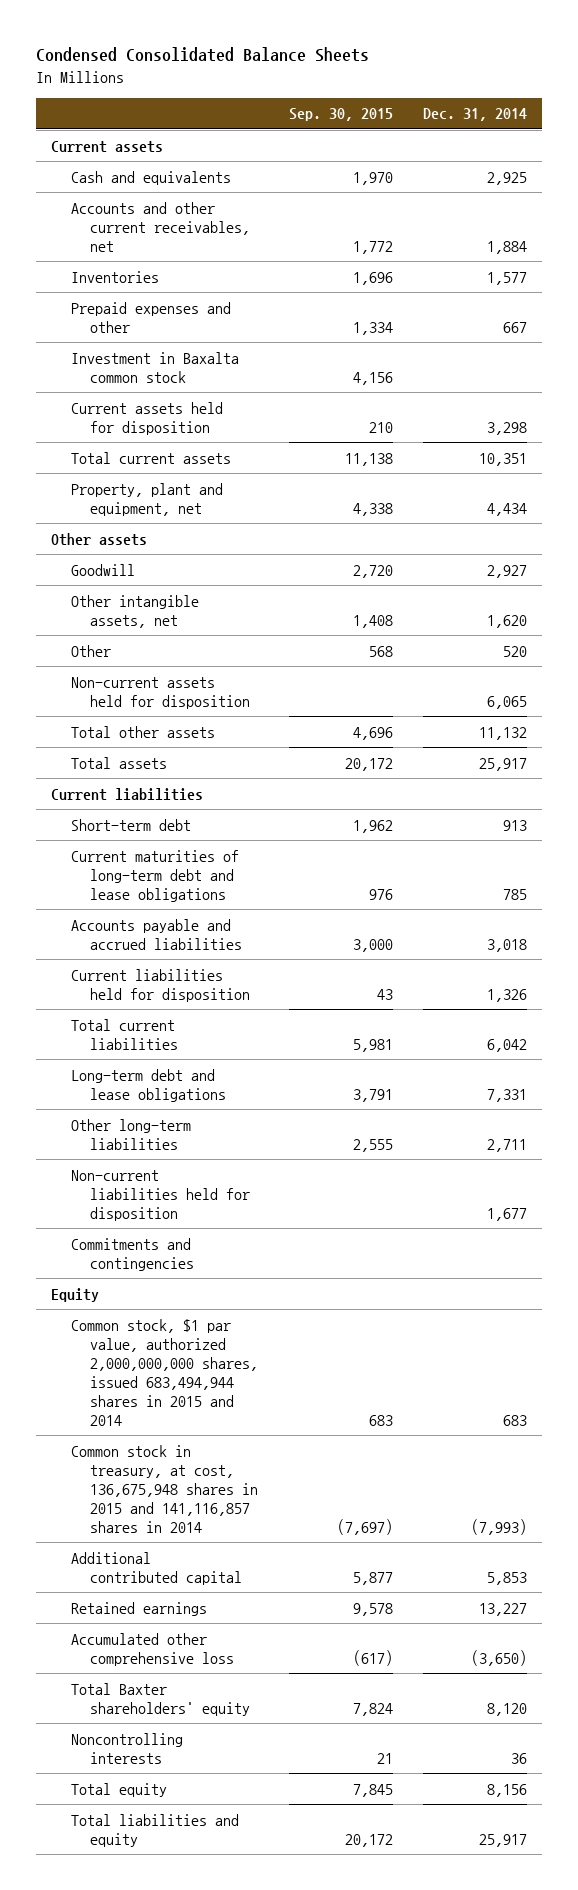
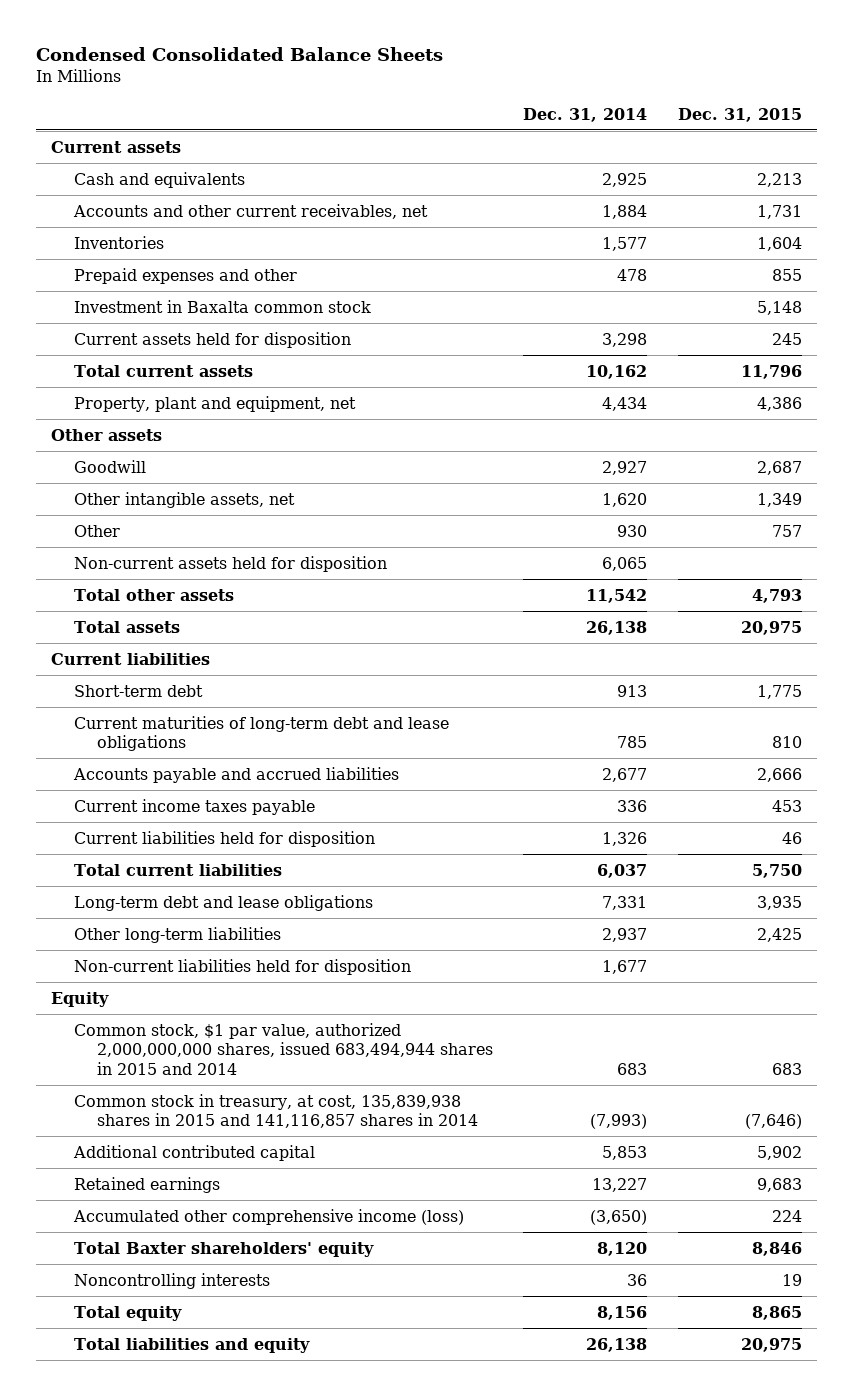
[288,108,393,122] Sep. 30, 2015 -> none
none -> [677,107,802,122] Dec. 31, 2015
[502,321,527,333] 667 -> [617,268,648,281] 478
[478,452,527,466] 10,351 -> [586,364,648,379] 10,162
[502,645,527,657] 520 -> [617,524,648,537] 930
[478,726,527,740] 11,132 -> [586,588,648,603] 11,542
[478,757,527,771] 25,917 -> [586,620,648,635] 26,138
[486,938,527,952] 3,018 -> [602,767,648,782] 2,677
none -> [74,798,316,815] Current income taxes payable
[486,1038,527,1052] 6,042 -> [597,863,648,878] 6,037
[486,1138,527,1152] 2,711 -> [602,927,648,942] 2,937
[70,1237,195,1271] Commitments and contingencies -> none
[70,1444,259,1533] Common stock in treasury, at cost, 136,675,948 shares in 2015 and 141,116,857 shares in 2014 -> [74,1093,479,1129] Common stock in treasury, at cost, 135,839,938 shares in 2015 and 141,116,857 shares in 2014
[70,1632,235,1666] Accumulated other comprehensive loss -> [73,1208,465,1225] Accumulated other comprehensive income (loss)
[478,1833,527,1847] 25,917 -> [586,1337,648,1352] 26,138

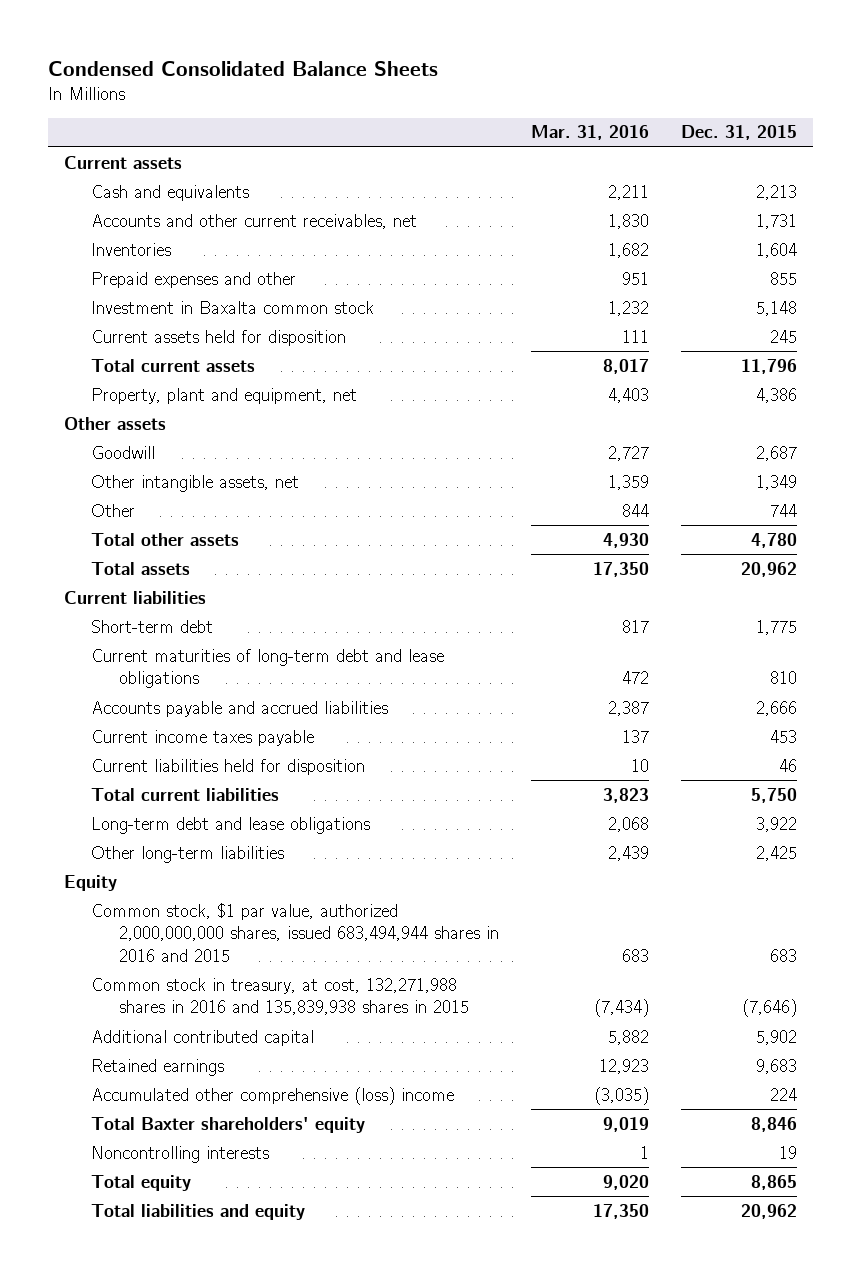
[523,107,648,122] Dec. 31, 2014 -> none
none -> [530,125,649,141] Mar. 31, 2016
[74,555,388,572] Non-current assets held for disposition -> none
[771,524,802,537] 757 -> [770,503,798,517] 744
[751,588,802,603] 4,793 -> [751,532,798,548] 4,780
[740,620,802,635] 20,975 -> [741,561,798,577] 20,962
[756,895,802,910] 3,935 -> [756,816,798,832] 3,922
[74,958,412,975] Non-current liabilities held for disposition -> none
[74,1022,494,1076] Common stock, $1 par value, authorized 2,000,000,000 shares, issued 683,494,944 shares in 2015 and 2014 -> [91,902,499,963] Common stock, $1 par value, authorized 2,000,000,000 shares, issued 683,494,944 shares in 2016 and 2015
[74,1093,479,1129] Common stock in treasury, at cost, 135,839,938 shares in 2015 and 141,116,857 shares in 2014 -> [91,977,469,1016] Common stock in treasury, at cost, 132,271,988 shares in 2016 and 135,839,938 shares in 2015
[73,1208,465,1225] Accumulated other comprehensive income (loss) -> [91,1086,455,1105] Accumulated other comprehensive (loss) income
[740,1337,802,1352] 20,975 -> [741,1203,798,1219] 20,962

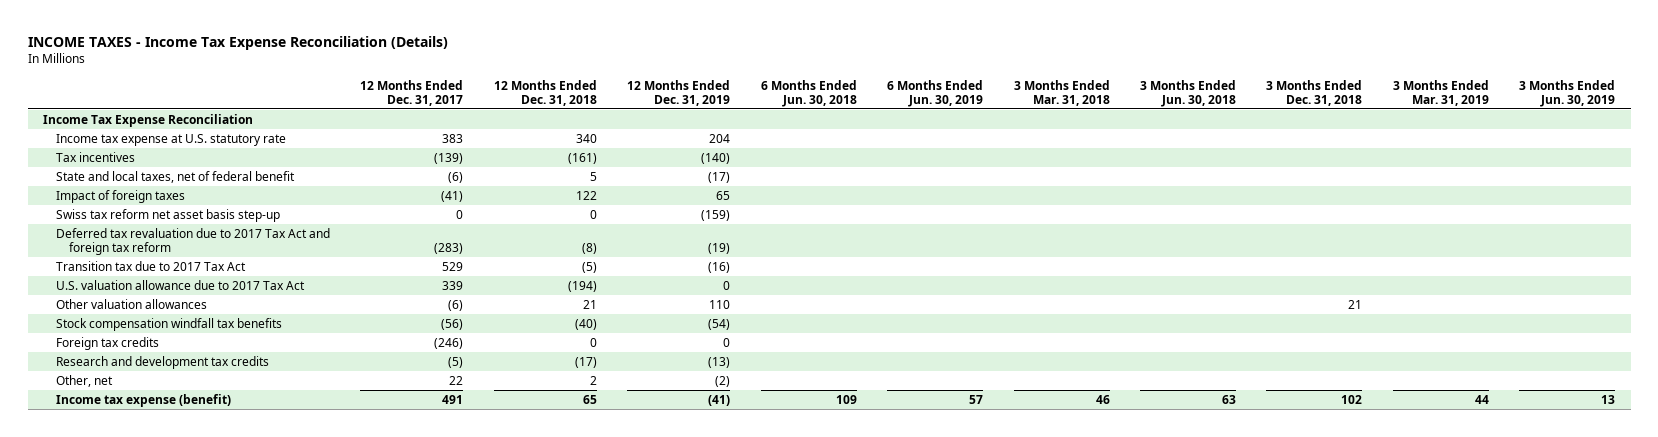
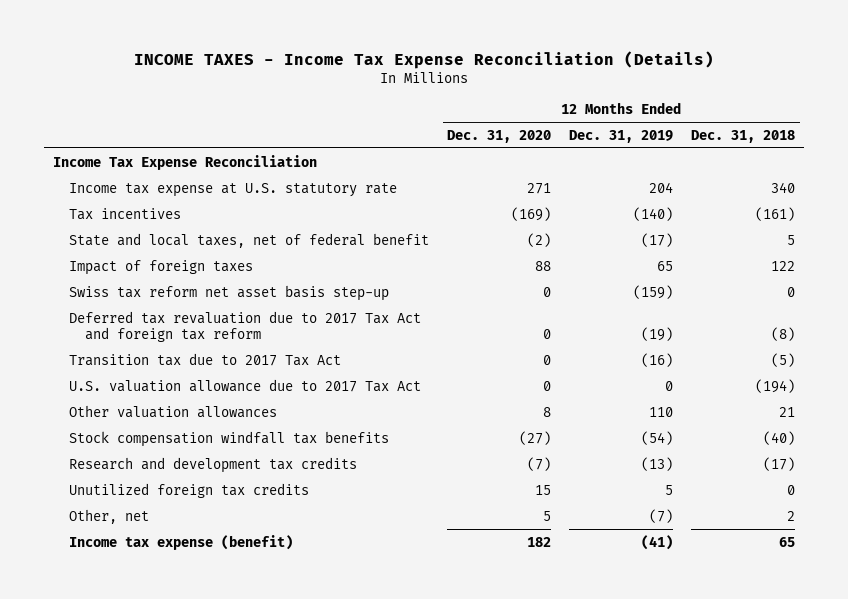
[360,79,464,106] 12 Months Ended Dec. 31, 2017 -> none
[760,79,857,107] 6 Months Ended Jun. 30, 2018 -> none
[887,79,984,107] 6 Months Ended Jun. 30, 2019 -> none
[1013,79,1110,106] 3 Months Ended Mar. 31, 2018 -> none
[1140,79,1237,107] 3 Months Ended Jun. 30, 2018 -> none
[1266,79,1363,106] 3 Months Ended Dec. 31, 2018 -> none
[1392,79,1489,106] 3 Months Ended Mar. 31, 2019 -> none
[1519,79,1616,107] 3 Months Ended Jun. 30, 2019 -> none
none -> [447,129,552,143] Dec. 31, 2020
[55,336,159,350] Foreign tax credits -> none
none -> [69,482,310,498] Unutilized foreign tax credits
[715,375,731,387] (2) -> [649,508,674,523] (7)

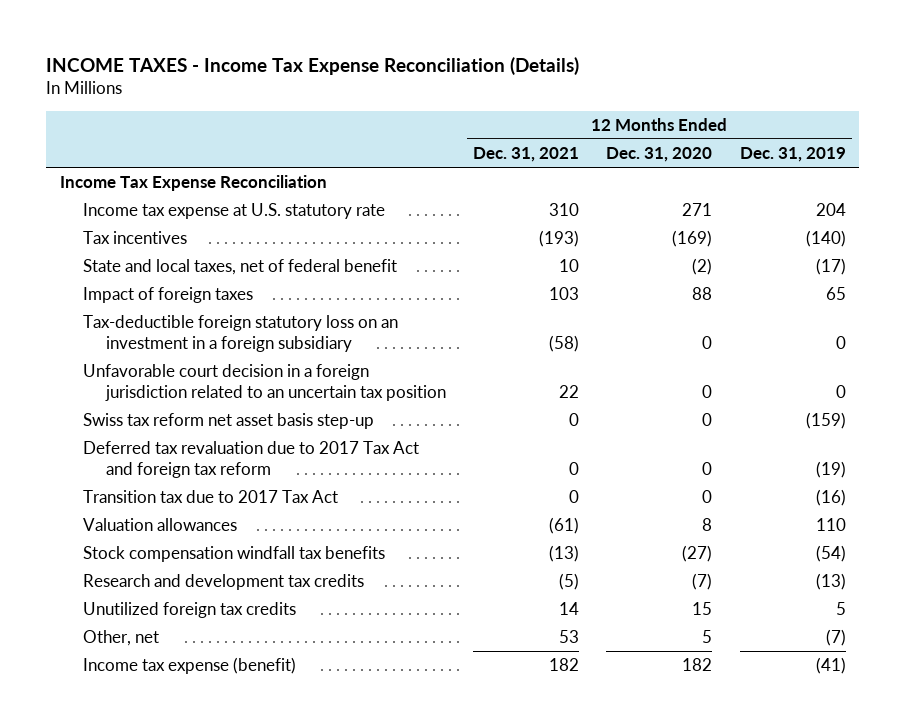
[691,129,796,143] Dec. 31, 2018 -> none
none -> [473,146,580,162] Dec. 31, 2021
none -> [82,315,398,352] Tax-deductible foreign statutory loss on an investment in a foreign subsidiary
none -> [82,364,447,401] Unfavorable court decision in a foreign jurisdiction related to an uncertain tax position
[69,378,422,392] U.S. valuation allowance due to 2017 Tax Act -> none
[69,404,278,418] Other valuation allowances -> [82,518,237,532] Valuation allowances

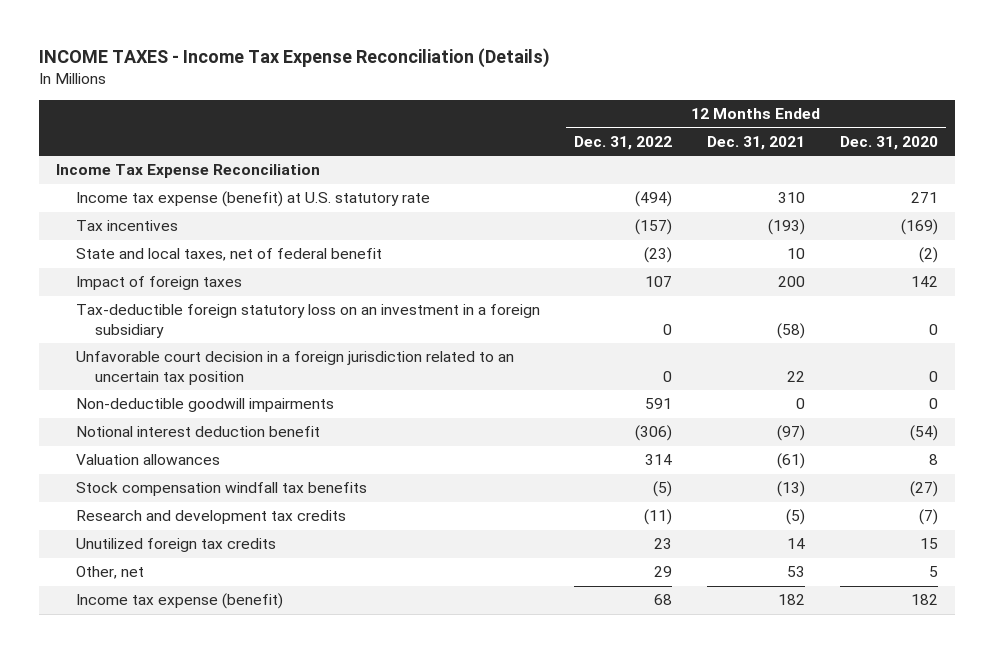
[739,146,846,162] Dec. 31, 2019 -> none
none -> [574,135,673,150] Dec. 31, 2022
[82,203,385,220] Income tax expense at U.S. statutory rate -> [75,191,430,208] Income tax expense (benefit) at U.S. statutory rate
[549,287,580,301] 103 -> [777,276,805,288] 200
[692,287,713,301] 88 -> [910,276,938,288] 142
[82,413,374,430] Swiss tax reform net asset basis step-up -> none
[82,441,419,478] Deferred tax revaluation due to 2017 Tax Act and foreign tax reform -> none
[82,490,338,504] Transition tax due to 2017 Tax Act -> none
none -> [75,398,334,413] Non-deductible goodwill impairments
none -> [75,426,320,438] Notional interest deduction benefit

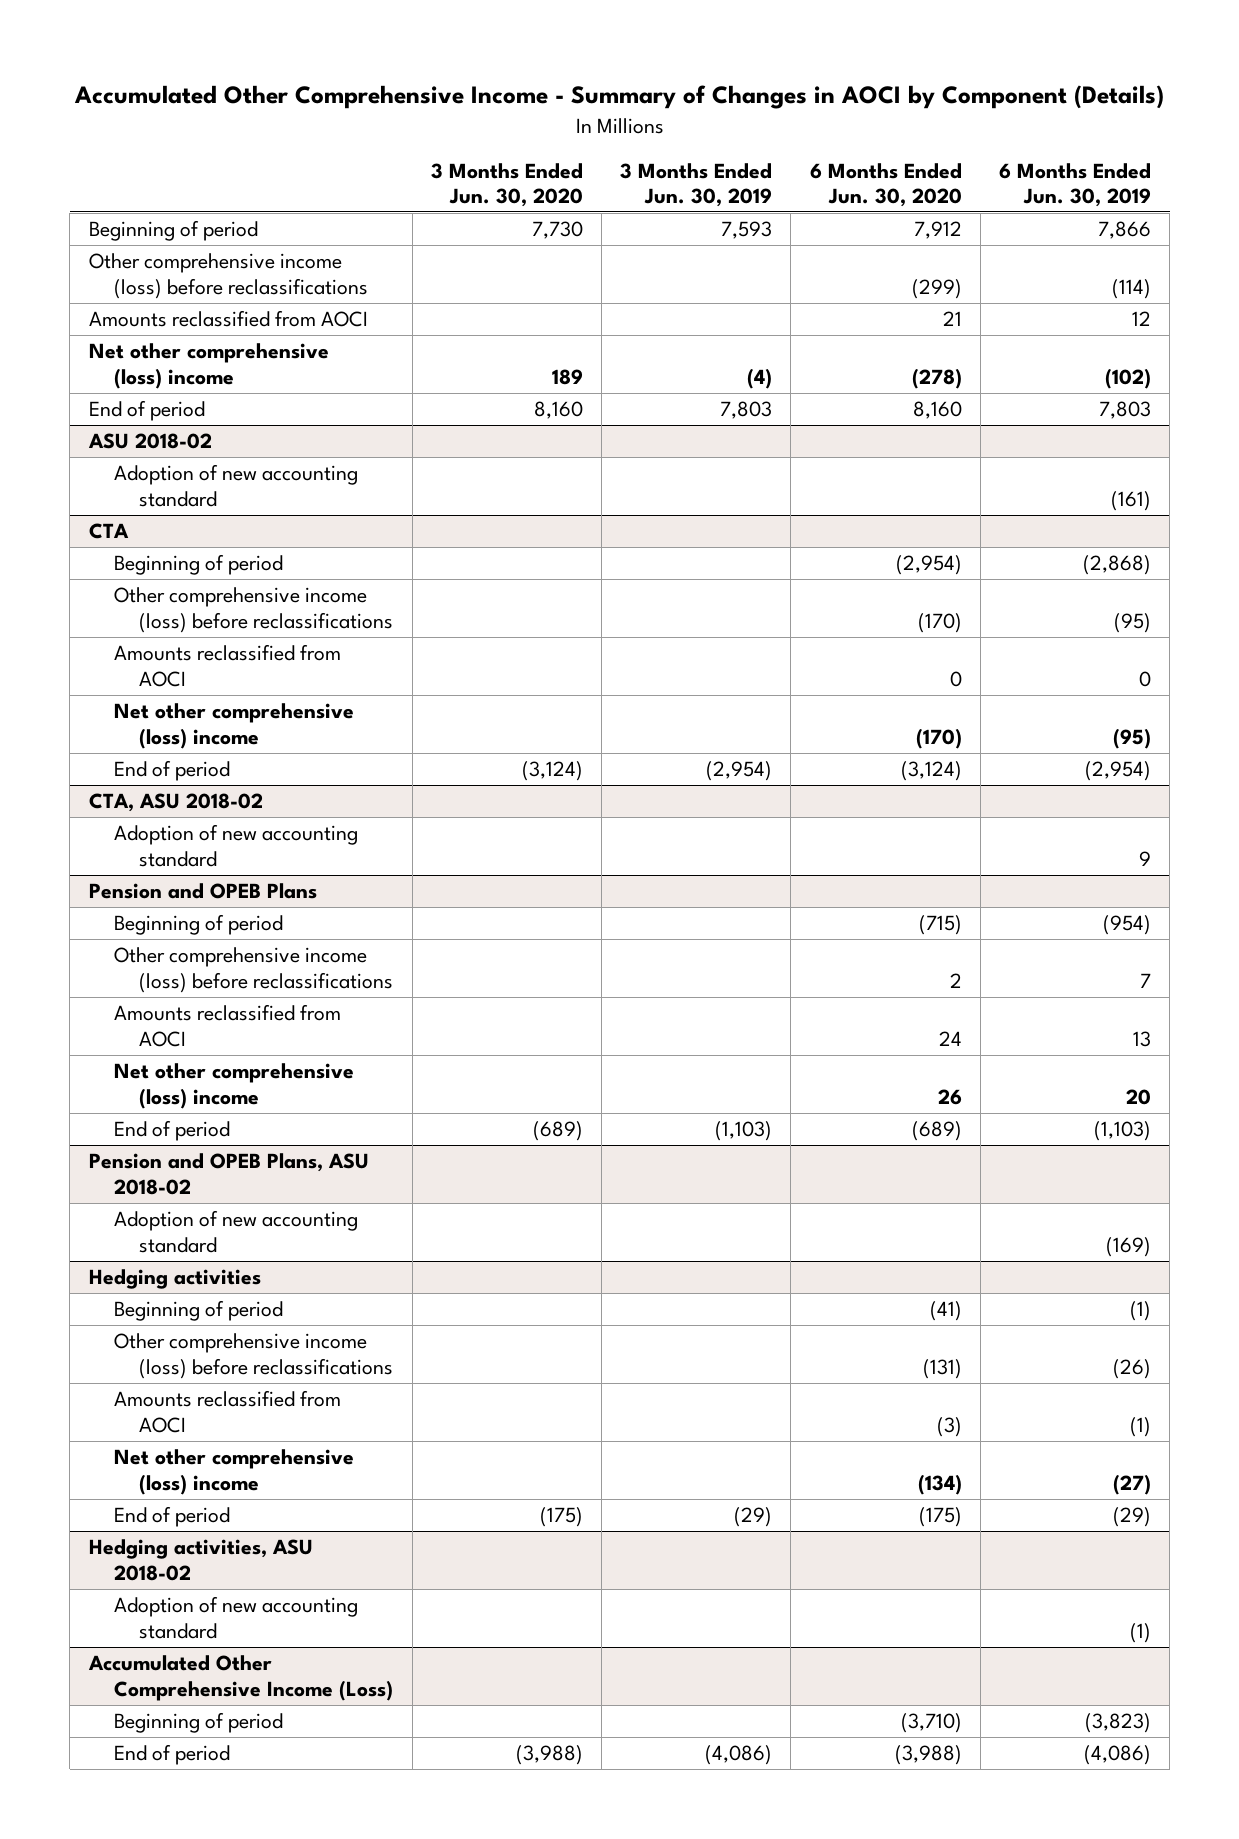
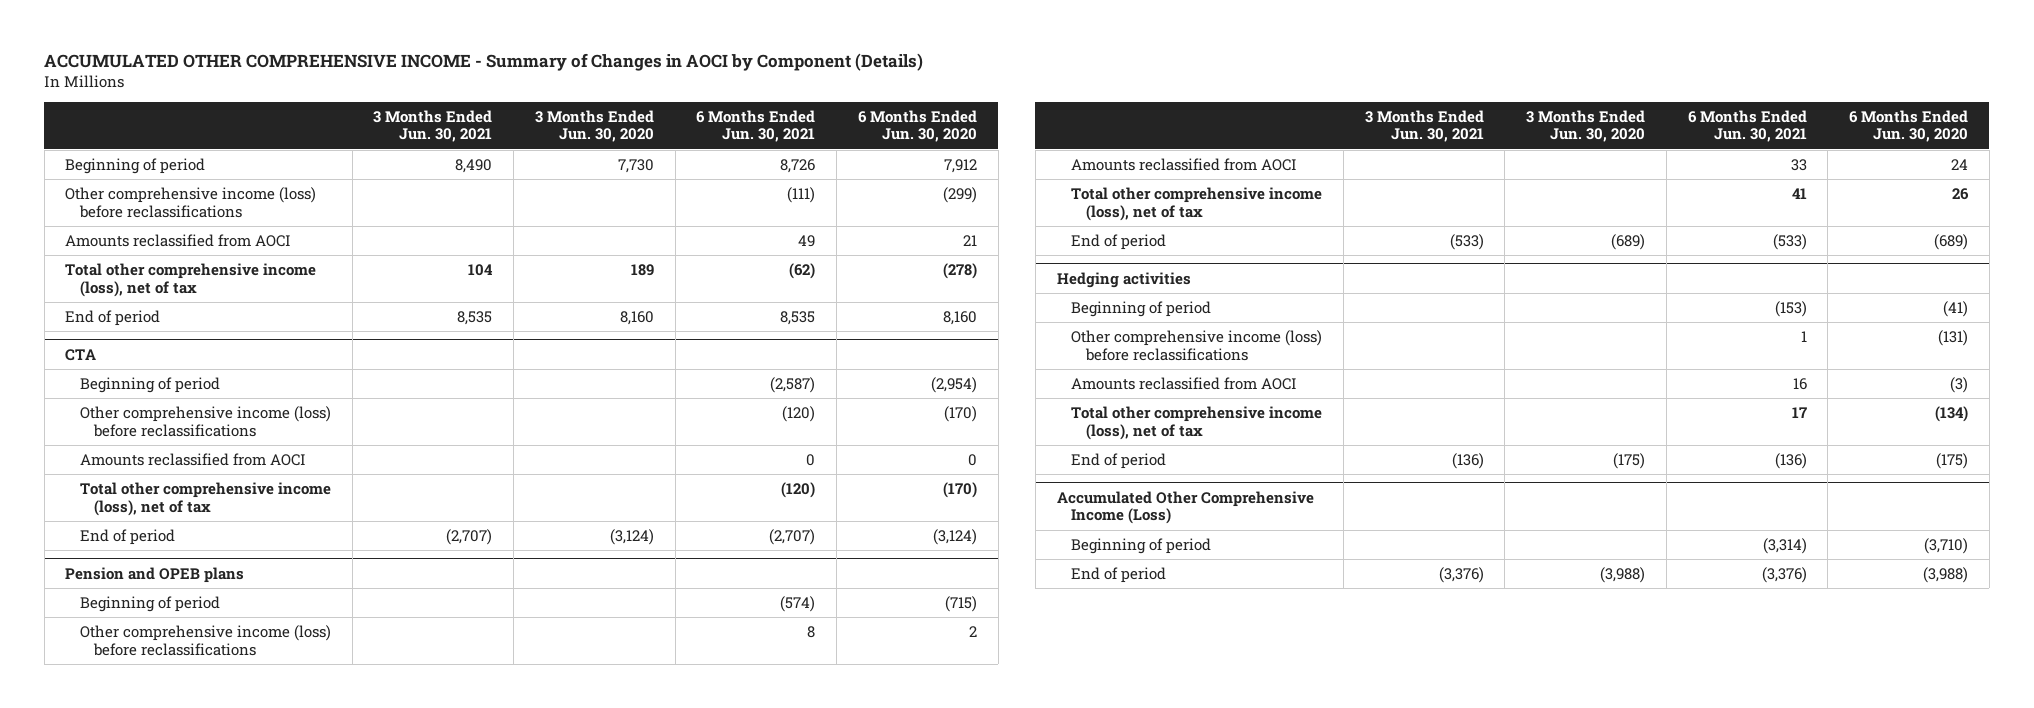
[73,85,1164,110] Accumulated Other Comprehensive Income - Summary of Changes in AOCI by Component (Details) -> [44,53,924,72] ACCUMULATED OTHER COMPREHENSIVE INCOME - Summary of Changes in AOCI by Component (Details)
[620,162,773,207] 3 Months Ended Jun. 30, 2019 -> none
[998,162,1151,207] 6 Months Ended Jun. 30, 2019 -> none
none -> [373,109,493,143] 3 Months Ended Jun. 30, 2021
none -> [696,109,816,143] 6 Months Ended Jun. 30, 2021
[88,343,329,389] Net other comprehensive (loss) income -> [65,262,317,297] Total other comprehensive income (loss), net of tax
[87,433,212,450] ASU 2018-02 -> none
[113,464,358,507] Adoption of new accounting standard -> none
[113,703,354,749] Net other comprehensive (loss) income -> [79,481,331,516] Total other comprehensive income (loss), net of tax
[88,793,263,813] CTA, ASU 2018-02 -> none
[113,824,358,867] Adoption of new accounting standard -> none
[88,883,317,900] Pension and OPEB Plans -> [65,566,245,583] Pension and OPEB plans
[113,1063,354,1109] Net other comprehensive (loss) income -> [1071,186,1323,221] Total other comprehensive income (loss), net of tax
[88,1153,369,1195] Pension and OPEB Plans, ASU 2018-02 -> none
[113,1210,358,1253] Adoption of new accounting standard -> none
[113,1449,354,1495] Net other comprehensive (loss) income -> [1071,405,1323,440] Total other comprehensive income (loss), net of tax
[88,1539,313,1581] Hedging activities, ASU 2018-02 -> none
[113,1596,358,1639] Adoption of new accounting standard -> none

